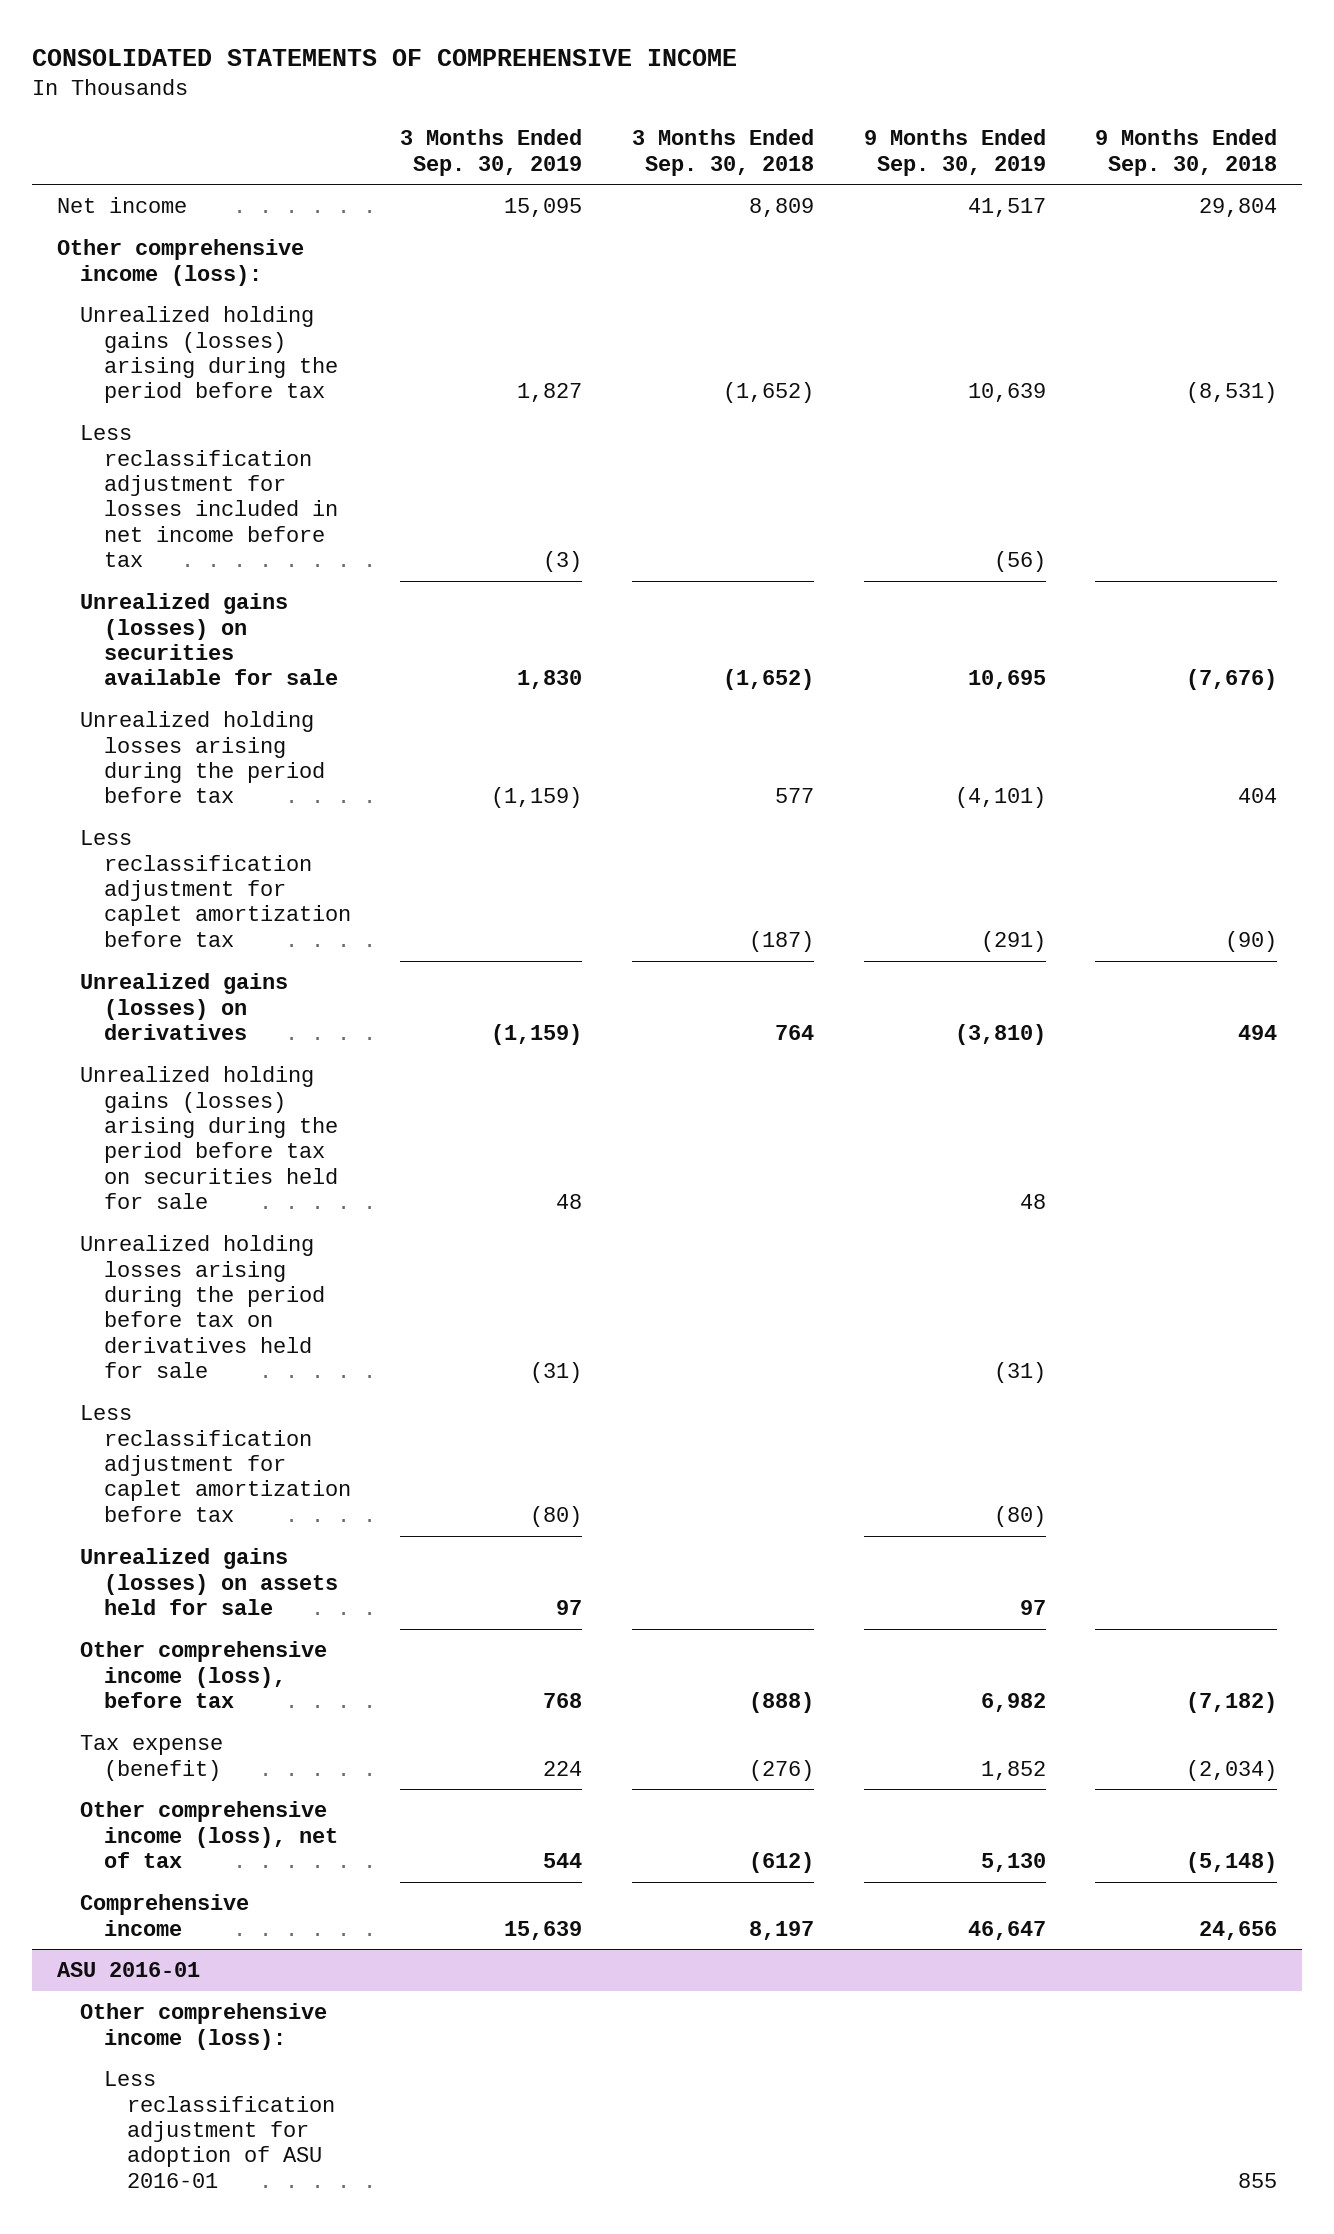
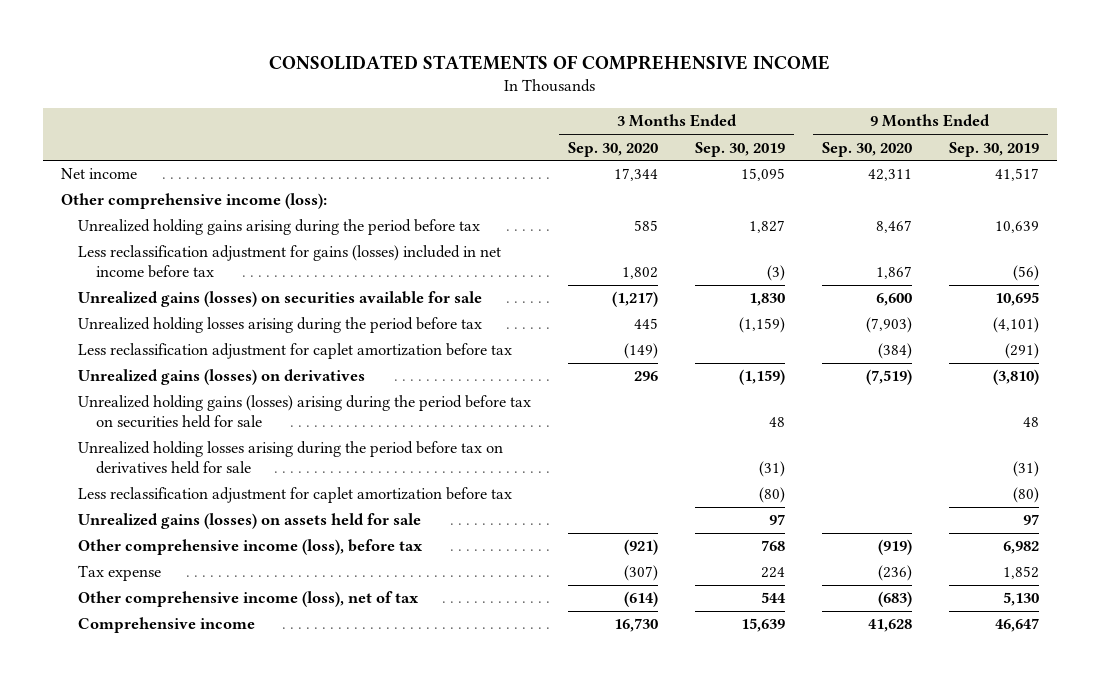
[631,129,814,176] 3 Months Ended Sep. 30, 2018 -> none
[1095,129,1278,176] 9 Months Ended Sep. 30, 2018 -> none
none -> [568,141,659,157] Sep. 30, 2020
none -> [822,141,913,157] Sep. 30, 2020
[80,306,338,404] Unrealized holding gains (losses) arising during the period before tax -> [78,219,481,236] Unrealized holding gains arising during the period before tax
[80,425,338,568] Less reclassification adjustment for losses included in net income before tax -> [78,245,502,278] Less reclassification adjustment for gains (losses) included in net income before tax
[80,1735,224,1781] Tax expense (benefit) -> [78,565,162,582] Tax expense
[56,1962,200,1978] ASU 2016-01 -> none
[80,2003,328,2050] Other comprehensive income (loss): -> none
[103,2071,336,2188] Less reclassification adjustment for adoption of ASU 2016-01 -> none

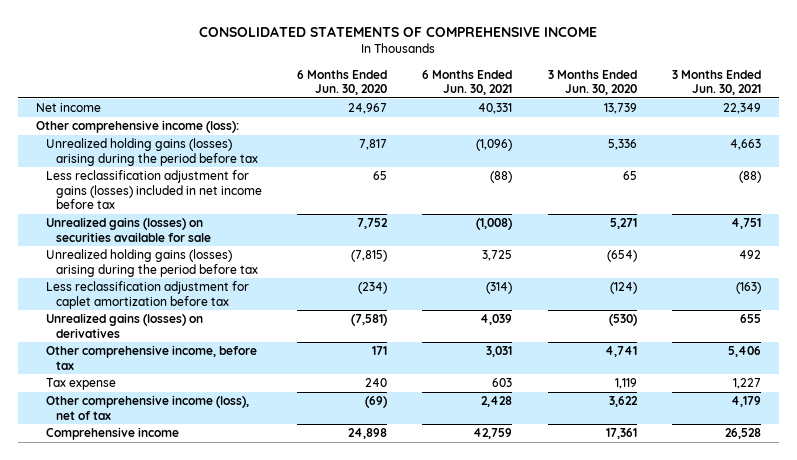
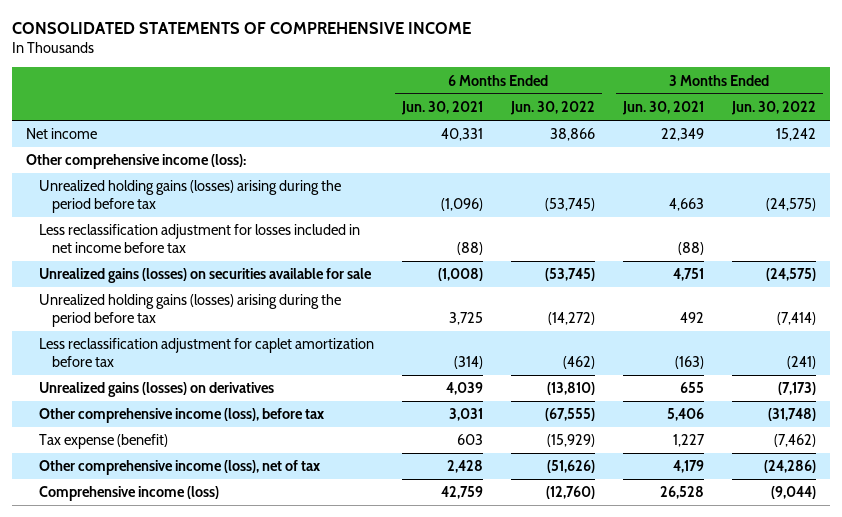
[297,69,388,96] 6 Months Ended Jun. 30, 2020 -> none
[547,69,637,96] 3 Months Ended Jun. 30, 2020 -> none
none -> [509,100,595,115] Jun. 30, 2022
none -> [730,100,816,115] Jun. 30, 2022
[45,170,262,210] Less reclassification adjustment for gains (losses) included in net income before tax -> [38,224,360,253] Less reclassification adjustment for losses included in net income before tax
[45,345,257,370] Other comprehensive income, before tax -> [38,408,324,424] Other comprehensive income (loss), before tax
[45,378,116,391] Tax expense -> [38,434,168,450] Tax expense (benefit)
[45,427,179,441] Comprehensive income -> [38,486,219,502] Comprehensive income (loss)

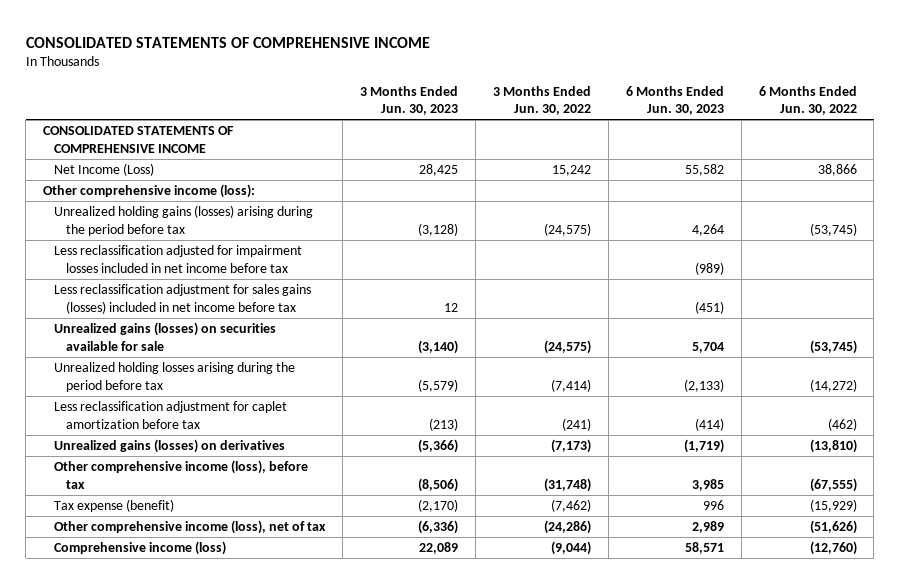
[400,100,483,115] Jun. 30, 2021 -> none
[621,100,704,115] Jun. 30, 2021 -> none
none -> [360,85,459,116] 3 Months Ended Jun. 30, 2023
none -> [625,85,724,116] 6 Months Ended Jun. 30, 2023
none -> [43,126,235,153] CONSOLIDATED STATEMENTS OF COMPREHENSIVE INCOME
[25,128,97,140] Net income -> [54,163,155,177] Net Income (Loss)
none -> [54,245,303,273] Less reclassification adjusted for impairment losses included in net income before tax
[38,224,360,253] Less reclassification adjustment for losses included in net income before tax -> [54,284,312,314] Less reclassification adjustment for sales gains (losses) included in net income before tax
[38,294,341,327] Unrealized holding gains (losses) arising during the period before tax -> [54,362,296,392] Unrealized holding losses arising during the period before tax

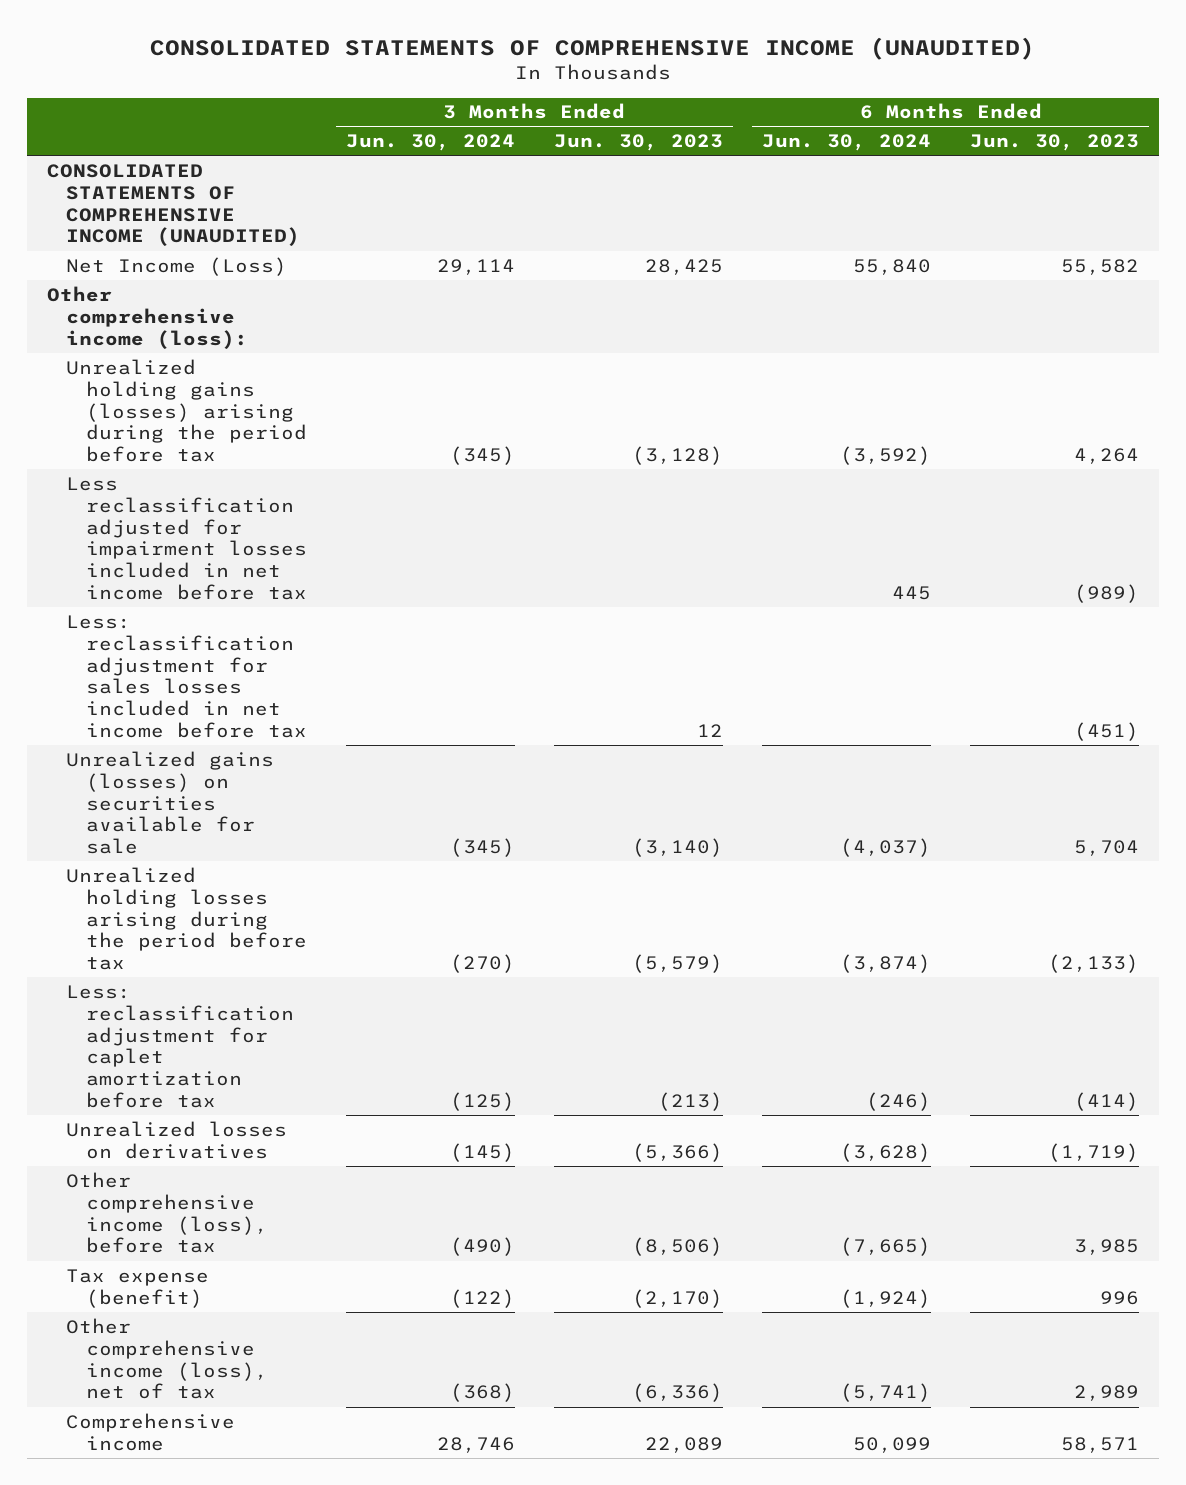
[25,36,430,48] CONSOLIDATED STATEMENTS OF COMPREHENSIVE INCOME -> [150,37,1036,61] CONSOLIDATED STATEMENTS OF COMPREHENSIVE INCOME (UNAUDITED)
[492,85,591,116] 3 Months Ended Jun. 30, 2022 -> none
[758,85,857,116] 6 Months Ended Jun. 30, 2022 -> none
none -> [345,134,515,152] Jun. 30, 2024
none -> [762,134,932,152] Jun. 30, 2024
[43,126,235,153] CONSOLIDATED STATEMENTS OF COMPREHENSIVE INCOME -> [46,163,301,247] CONSOLIDATED STATEMENTS OF COMPREHENSIVE INCOME (UNAUDITED)
[54,284,312,314] Less reclassification adjustment for sales gains (losses) included in net income before tax -> [66,614,307,739] Less: reclassification adjustment for sales losses included in net income before tax
[54,401,288,429] Less reclassification adjustment for caplet amortization before tax -> [66,984,294,1109] Less: reclassification adjustment for caplet amortization before tax
[54,439,286,454] Unrealized gains (losses) on derivatives -> [66,1120,288,1159] Unrealized losses on derivatives
[54,541,227,556] Comprehensive income (loss) -> [66,1412,236,1451] Comprehensive income

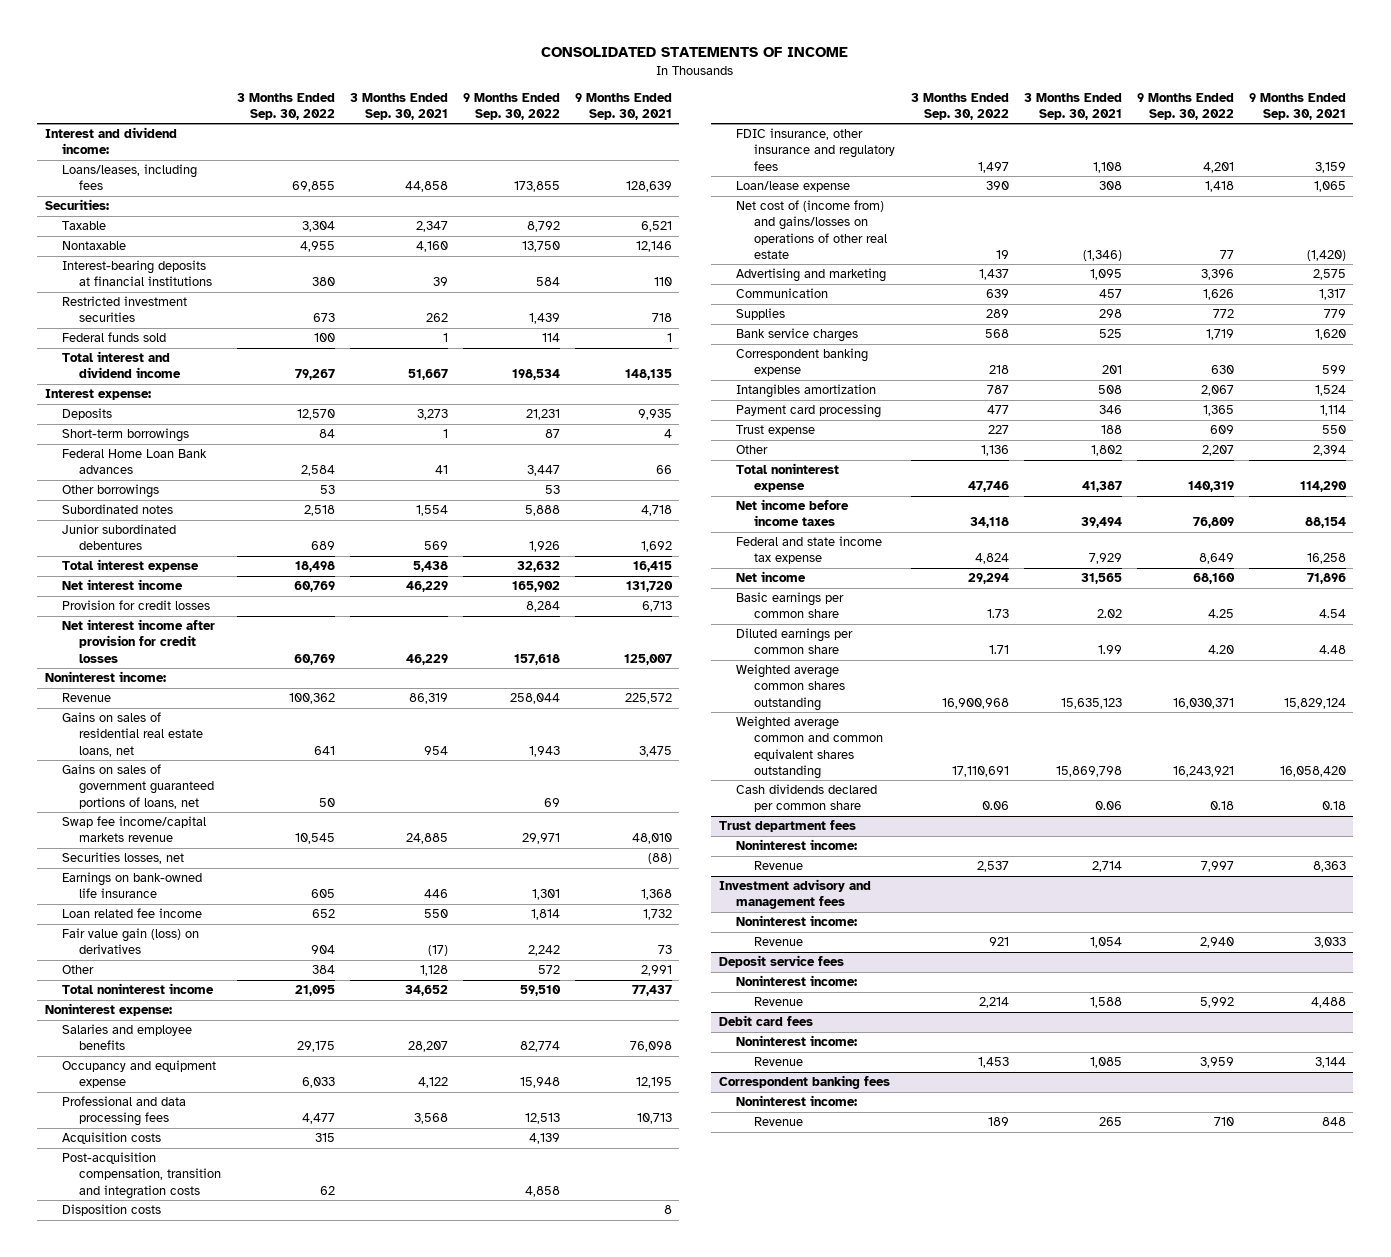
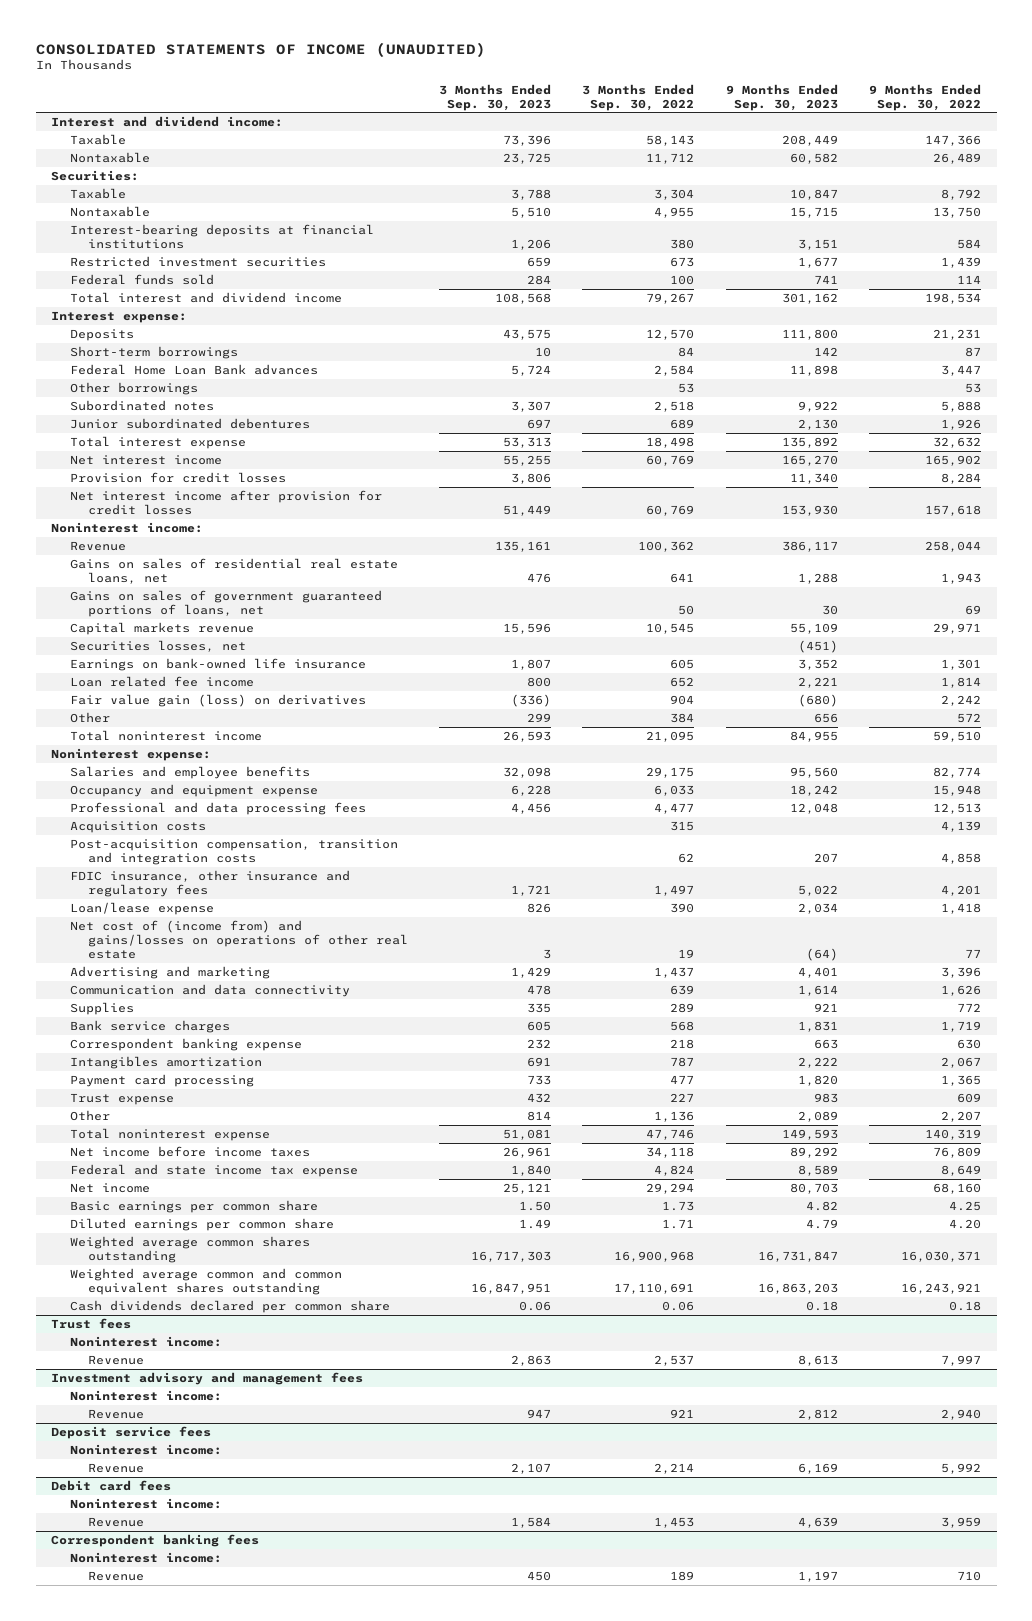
[541,47,849,58] CONSOLIDATED STATEMENTS OF INCOME -> [35,41,486,57] CONSOLIDATED STATEMENTS OF INCOME (UNAUDITED)
[349,92,448,120] 3 Months Ended Sep. 30, 2021 -> none
[574,92,672,120] 9 Months Ended Sep. 30, 2021 -> none
none -> [439,83,552,111] 3 Months Ended Sep. 30, 2023
none -> [725,83,838,111] 9 Months Ended Sep. 30, 2023
[62,164,198,191] Loans/leases, including fees -> none
none -> [69,133,126,145] Taxable
none -> [69,151,150,163] Nontaxable
[62,816,207,843] Swap fee income/capital markets revenue -> [69,621,254,635] Capital markets revenue
[62,1204,162,1217] Disposition costs -> none
[736,288,829,299] Communication -> [69,983,350,997] Communication and data connectivity
[718,820,856,833] Trust department fees -> [51,1317,132,1329] Trust fees

